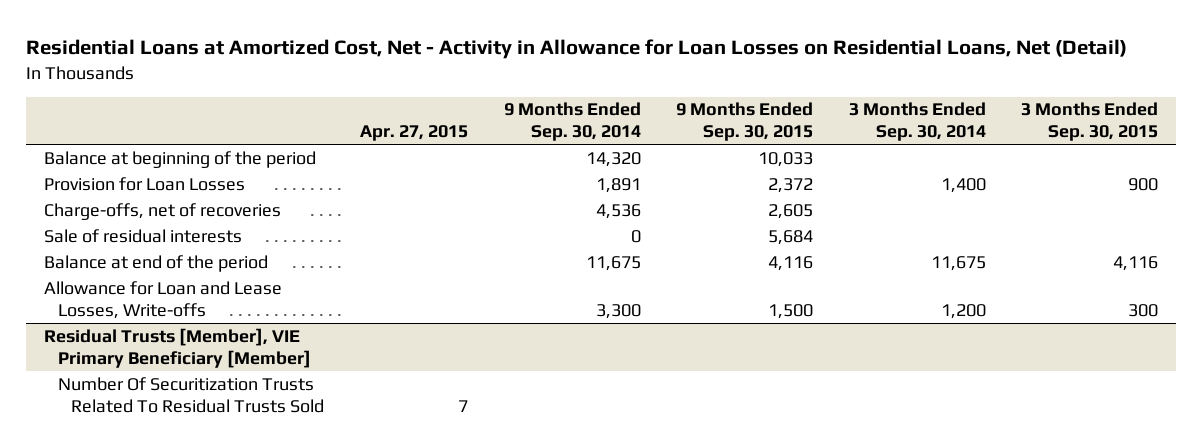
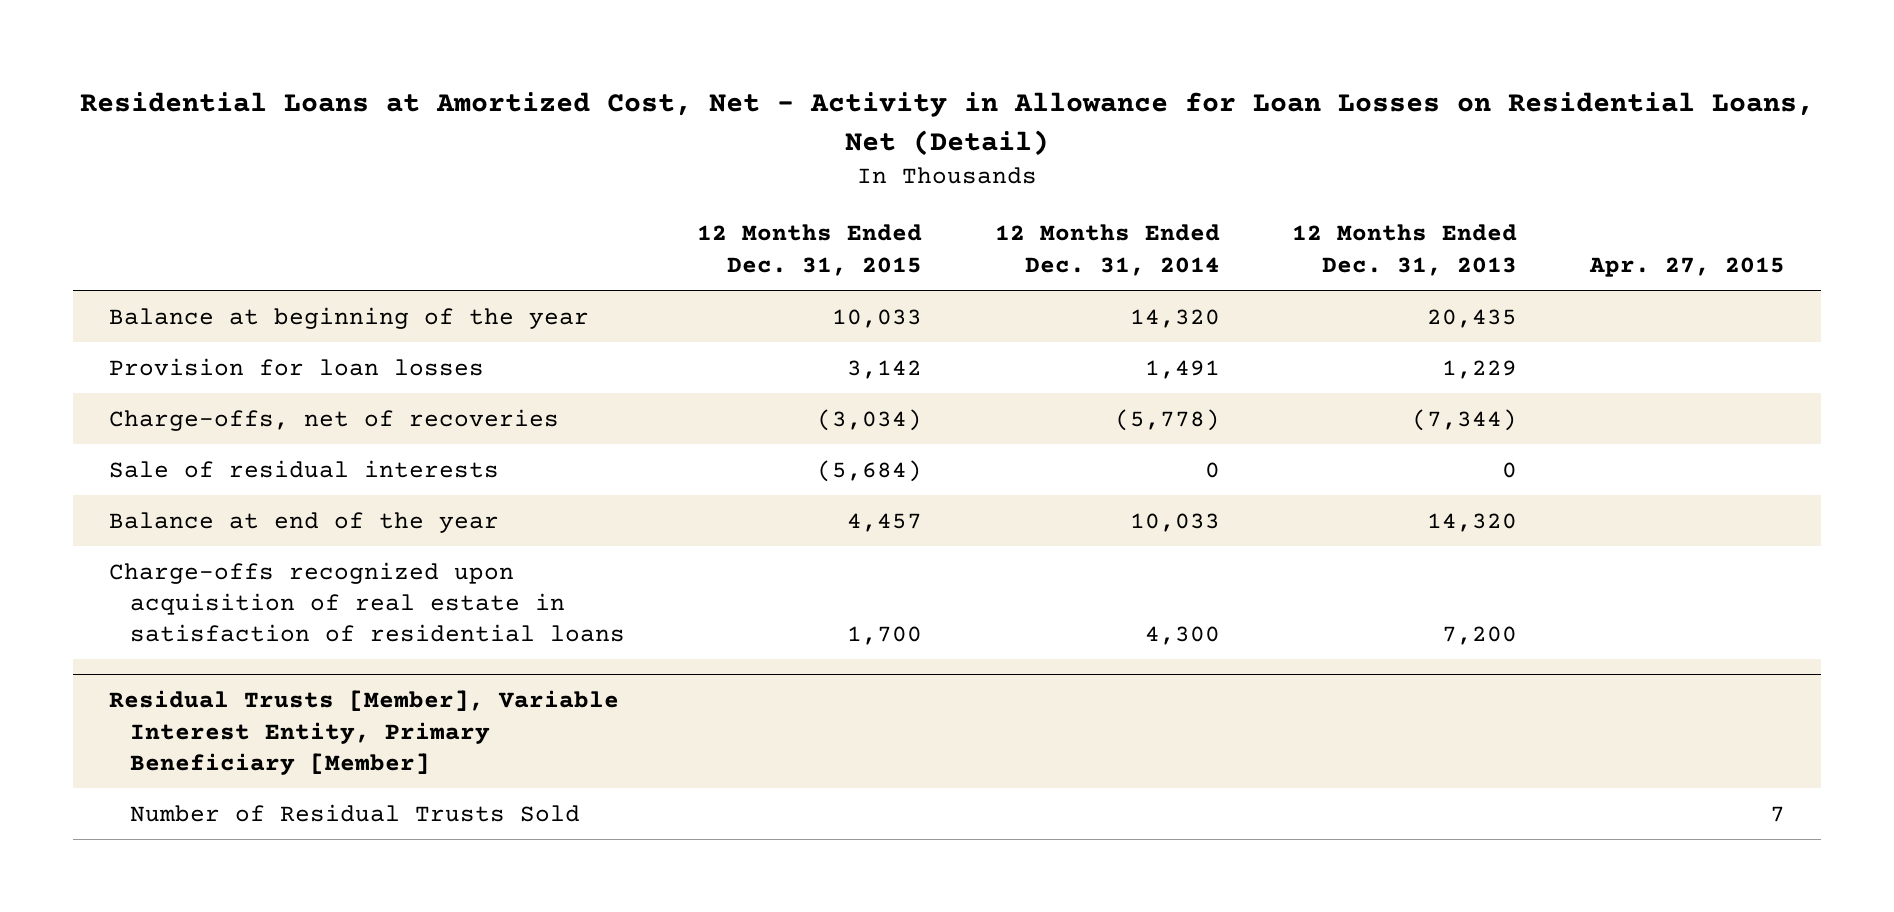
[503,102,641,142] 9 Months Ended Sep. 30, 2014 -> none
[676,102,814,142] 9 Months Ended Sep. 30, 2015 -> none
[848,102,986,142] 3 Months Ended Sep. 30, 2014 -> none
[1021,102,1159,142] 3 Months Ended Sep. 30, 2015 -> none
none -> [697,224,923,276] 12 Months Ended Dec. 31, 2015
none -> [994,224,1220,276] 12 Months Ended Dec. 31, 2014
none -> [1292,224,1518,276] 12 Months Ended Dec. 31, 2013
[44,150,317,168] Balance at beginning of the period -> [109,306,590,329] Balance at beginning of the year
[44,176,246,191] Provision for Loan Losses -> [109,357,485,376] Provision for loan losses
[44,254,269,272] Balance at end of the period -> [109,511,500,533] Balance at end of the year
[44,280,283,319] Allowance for Loan and Lease Losses, Write-offs -> [109,561,625,643] Charge-offs recognized upon acquisition of real estate in satisfaction of residential loans
[44,327,311,368] Residual Trusts [Member], VIE Primary Beneficiary [Member] -> [109,690,620,775] Residual Trusts [Member], Variable Interest Entity, Primary Beneficiary [Member]
[57,376,325,413] Number Of Securitization Trusts Related To Residual Trusts Sold -> [129,803,580,822] Number of Residual Trusts Sold

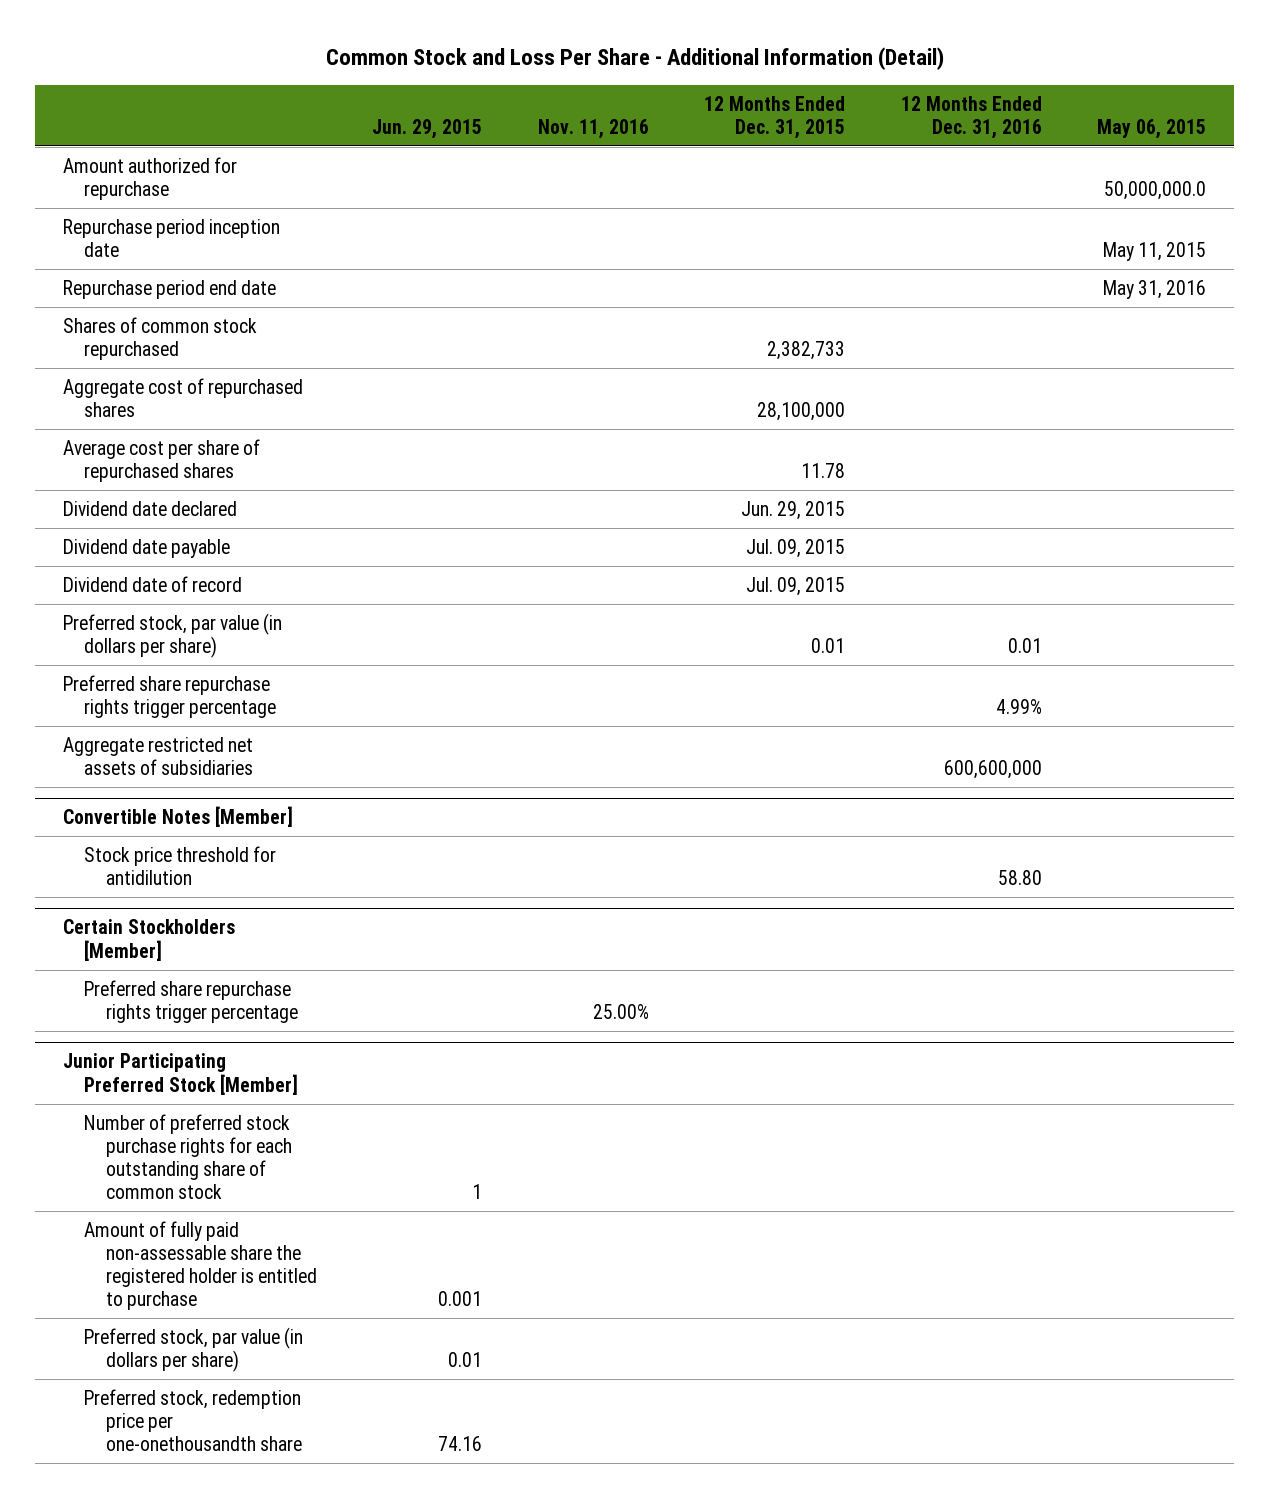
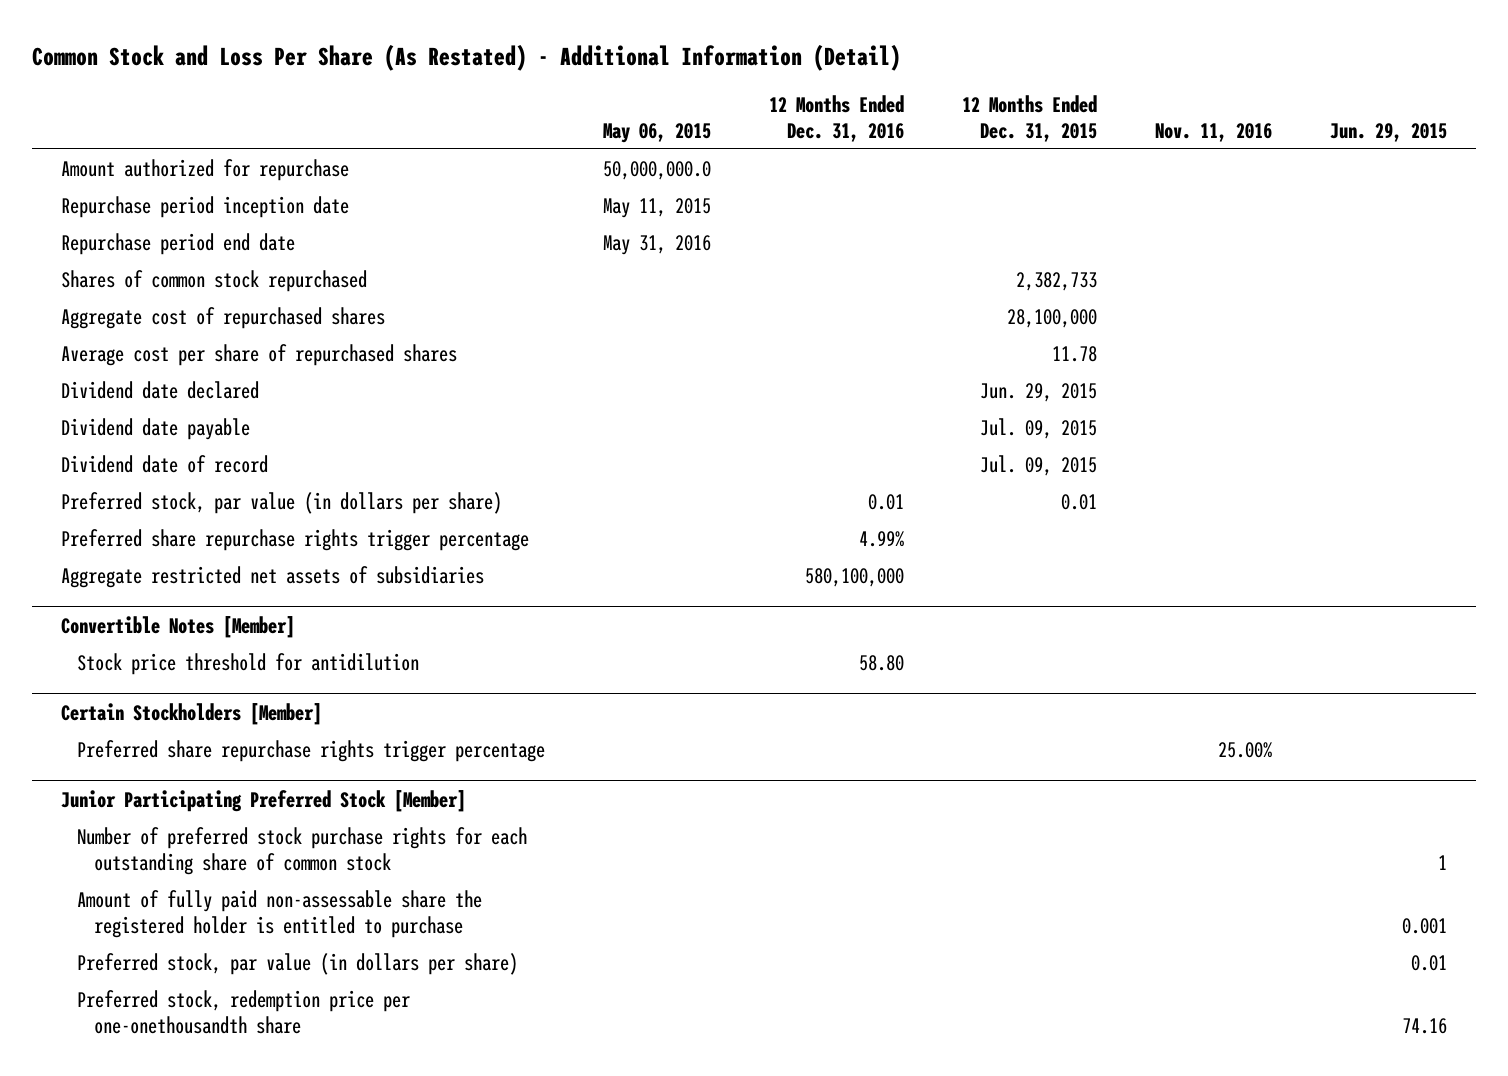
[325,47,944,71] Common Stock and Loss Per Share - Additional Information (Detail) -> [32,43,902,71] Common Stock and Loss Per Share (As Restated) - Additional Information (Detail)
[943,760,1042,780] 600,600,000 -> [805,567,905,587] 580,100,000

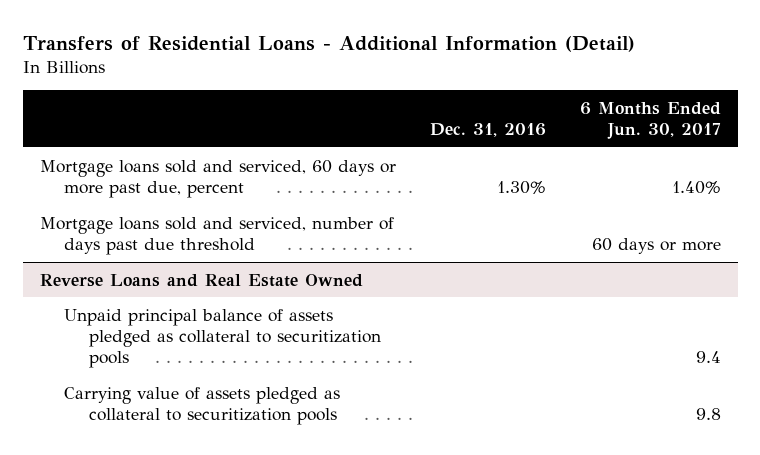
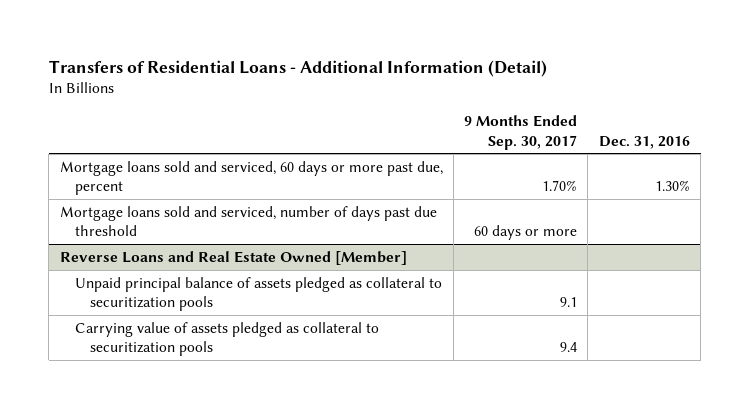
[579,101,721,140] 6 Months Ended Jun. 30, 2017 -> none
none -> [464,115,578,150] 9 Months Ended Sep. 30, 2017
[39,273,363,287] Reverse Loans and Real Estate Owned -> [59,250,407,265] Reverse Loans and Real Estate Owned [Member]

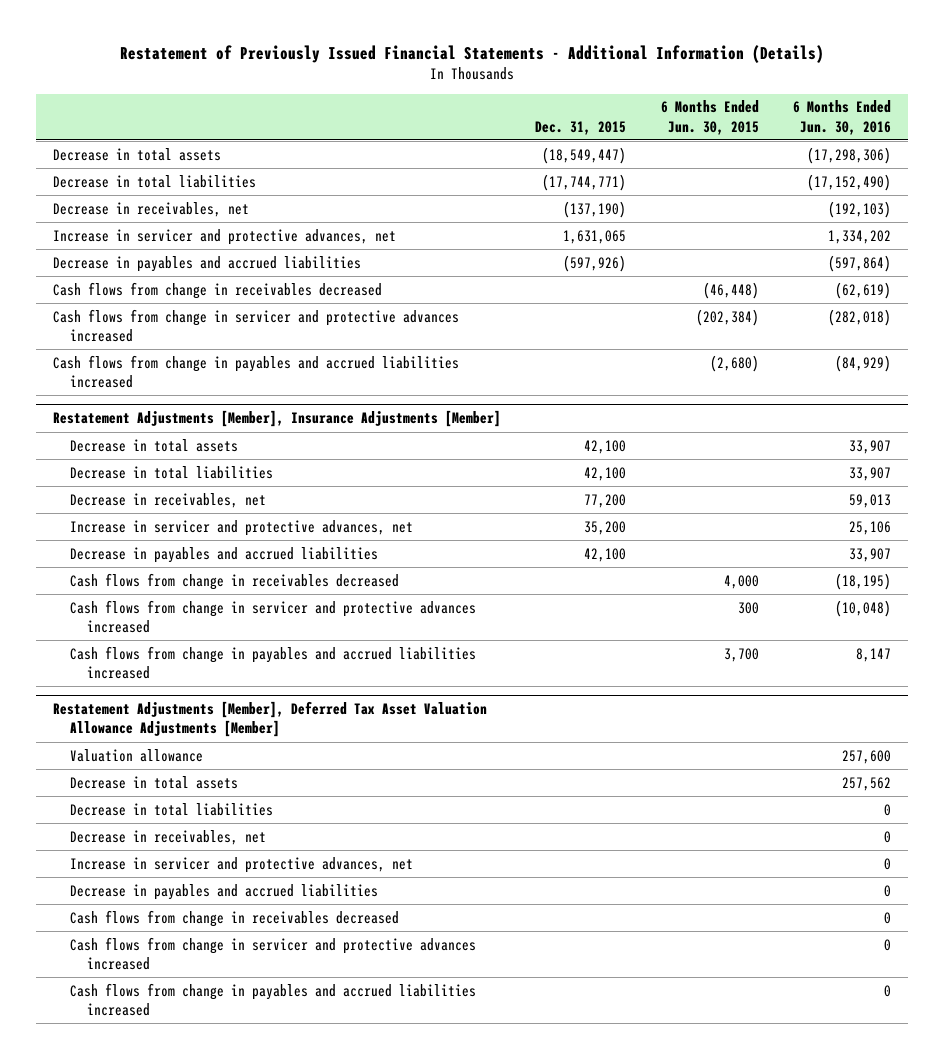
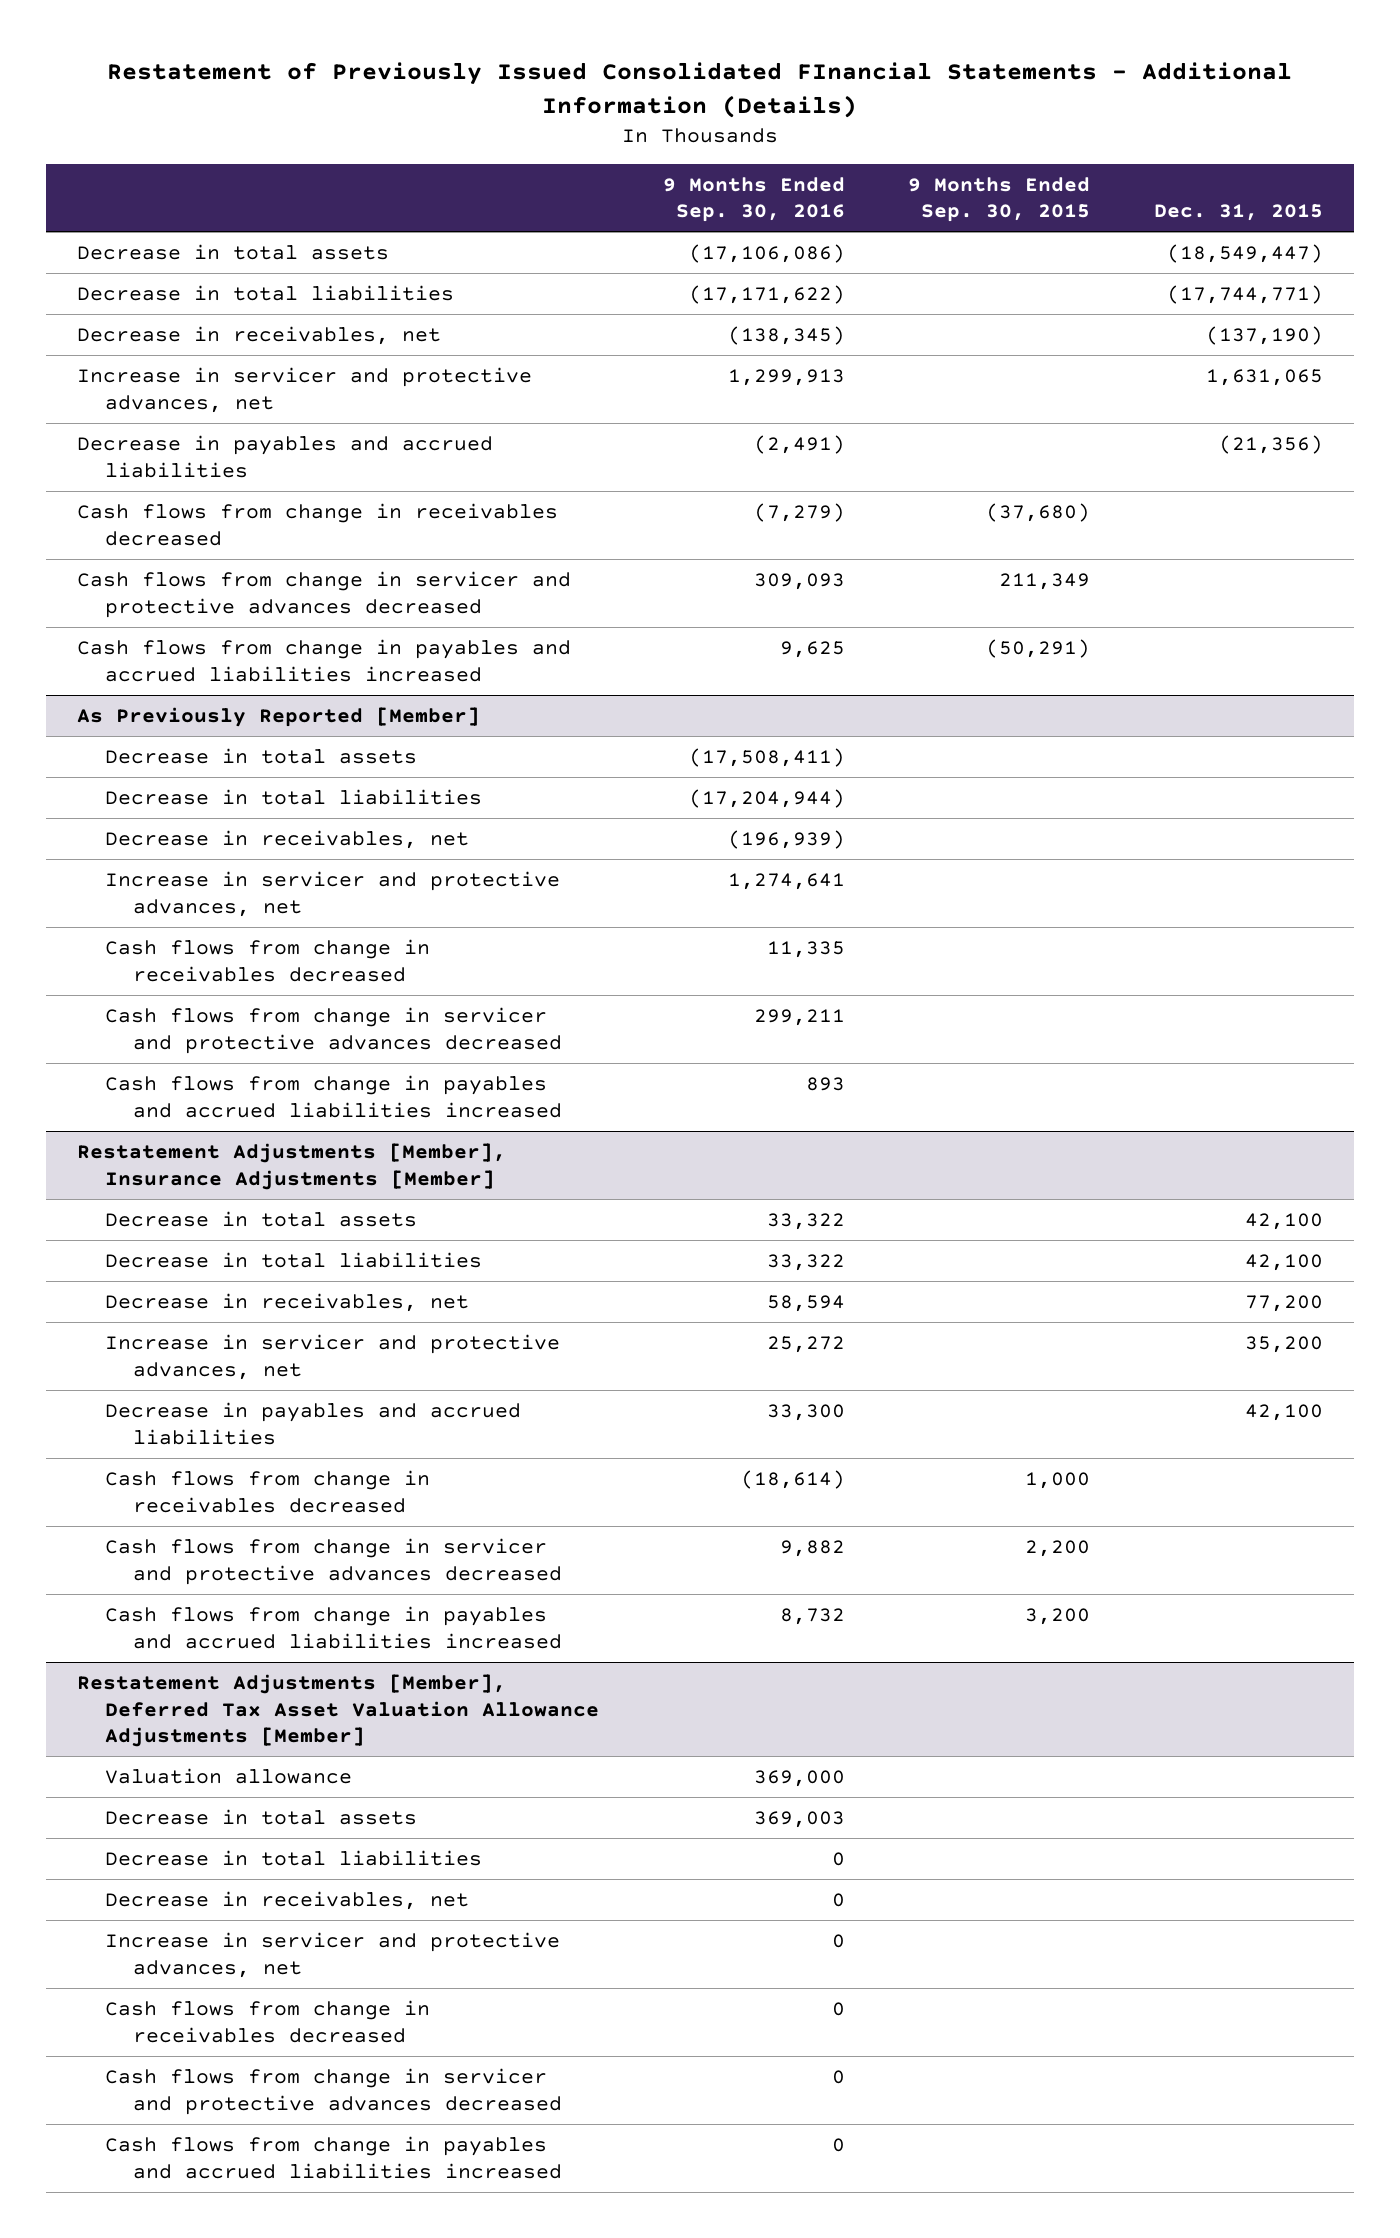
[120,44,825,63] Restatement of Previously Issued Financial Statements - Additional Information (Details) -> [106,62,1292,118] Restatement of Previously Issued Consolidated FInancial Statements - Additional Information (Details)
[660,100,759,135] 6 Months Ended Jun. 30, 2015 -> none
[792,100,891,135] 6 Months Ended Jun. 30, 2016 -> none
none -> [662,176,845,223] 9 Months Ended Sep. 30, 2016
none -> [908,176,1091,223] 9 Months Ended Sep. 30, 2015
[563,254,627,272] (597,926) -> [1218,434,1323,454] (21,356)
[53,308,460,342] Cash flows from change in servicer and protective advances increased -> [77,570,572,618] Cash flows from change in servicer and protective advances decreased
none -> [77,706,481,727] As Previously Reported [Member]
none -> [105,747,418,764] Decrease in total assets
none -> [105,788,483,805] Decrease in total liabilities
none -> [105,829,470,849] Decrease in receivables, net
none -> [105,870,561,917] Increase in servicer and protective advances, net
none -> [105,938,431,982] Cash flows from change in receivables decreased
none -> [105,1006,563,1054] Cash flows from change in servicer and protective advances decreased
none -> [105,1074,563,1118] Cash flows from change in payables and accrued liabilities increased
[69,599,476,633] Cash flows from change in servicer and protective advances increased -> [105,1537,563,1585] Cash flows from change in servicer and protective advances decreased
[69,883,378,900] Decrease in payables and accrued liabilities -> none
[69,936,476,970] Cash flows from change in servicer and protective advances increased -> [105,2067,563,2115] Cash flows from change in servicer and protective advances decreased

